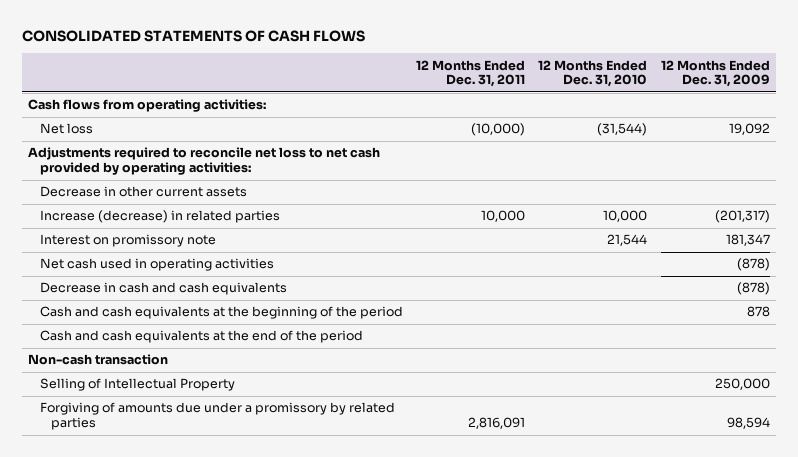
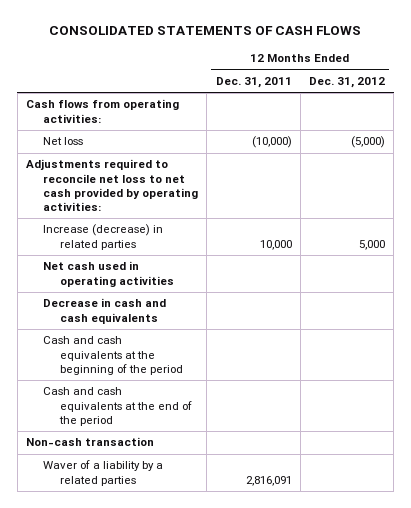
[538,59,648,88] 12 Months Ended Dec. 31, 2010 -> none
[660,59,770,88] 12 Months Ended Dec. 31, 2009 -> none
none -> [308,76,385,88] Dec. 31, 2012
[39,186,247,198] Decrease in other current assets -> none
[39,234,216,248] Interest on promissory note -> none
[39,378,235,392] Selling of Intellectual Property -> none
[39,402,395,431] Forgiving of amounts due under a promissory by related parties -> [43,460,164,486] Waver of a liability by a related parties

